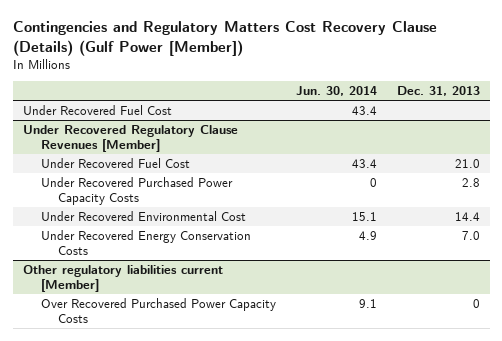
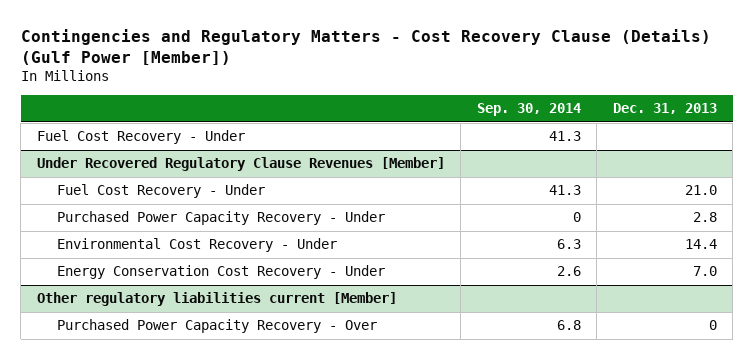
[12,21,437,56] Contingencies and Regulatory Matters Cost Recovery Clause (Details) (Gulf Power [Member]) -> [20,28,711,65] Contingencies and Regulatory Matters - Cost Recovery Clause (Details) (Gulf Power [Member])
[295,86,377,97] Jun. 30, 2014 -> none
none -> [476,103,581,117] Sep. 30, 2014
[22,105,172,116] Under Recovered Fuel Cost -> [36,130,245,145] Fuel Cost Recovery - Under
[40,158,190,169] Under Recovered Fuel Cost -> [56,184,265,199] Fuel Cost Recovery - Under
[40,177,233,205] Under Recovered Purchased Power Capacity Costs -> [56,211,385,226] Purchased Power Capacity Recovery - Under
[40,211,246,222] Under Recovered Environmental Cost -> [56,238,337,253] Environmental Cost Recovery - Under
[40,230,251,255] Under Recovered Energy Conservation Costs -> [56,265,385,280] Energy Conservation Cost Recovery - Under
[40,298,276,323] Over Recovered Purchased Power Capacity Costs -> [56,319,377,334] Purchased Power Capacity Recovery - Over

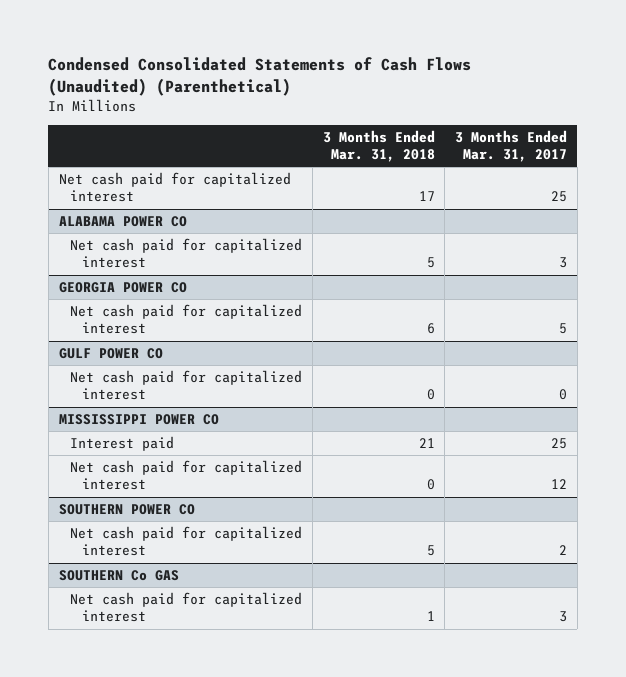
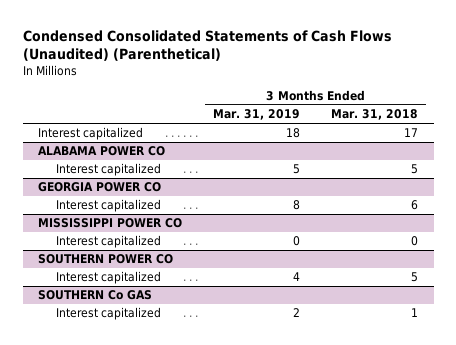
[455,129,568,163] 3 Months Ended Mar. 31, 2017 -> none
none -> [213,109,301,121] Mar. 31, 2019
[58,171,291,203] Net cash paid for capitalized interest -> [38,127,144,141] Interest capitalized
[70,237,303,269] Net cash paid for capitalized interest -> [56,163,162,177] Interest capitalized
[58,347,163,359] GULF POWER CO -> none
[70,369,303,401] Net cash paid for capitalized interest -> none
[70,303,303,335] Net cash paid for capitalized interest -> [56,199,162,213] Interest capitalized
[70,435,175,451] Interest paid -> none
[70,459,303,491] Net cash paid for capitalized interest -> [56,235,162,249] Interest capitalized
[70,525,303,557] Net cash paid for capitalized interest -> [56,271,162,285] Interest capitalized
[70,591,303,623] Net cash paid for capitalized interest -> [56,307,162,321] Interest capitalized

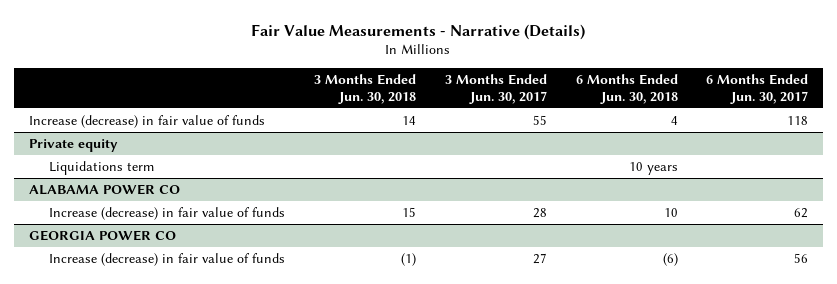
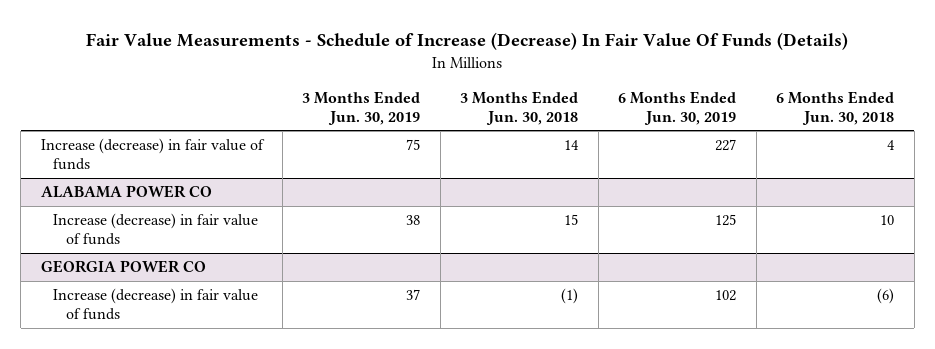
[251,23,586,40] Fair Value Measurements - Narrative (Details) -> [86,31,849,50] Fair Value Measurements - Schedule of Increase (Decrease) In Fair Value Of Funds (Details)
[444,74,547,105] 3 Months Ended Jun. 30, 2017 -> none
[706,74,809,105] 6 Months Ended Jun. 30, 2017 -> none
none -> [302,90,421,125] 3 Months Ended Jun. 30, 2019
none -> [618,90,737,125] 6 Months Ended Jun. 30, 2019
[28,138,118,152] Private equity -> none
[48,160,154,175] Liquidations term -> none

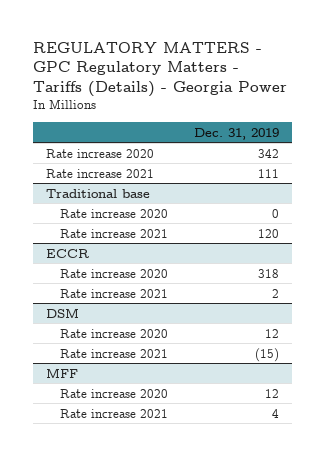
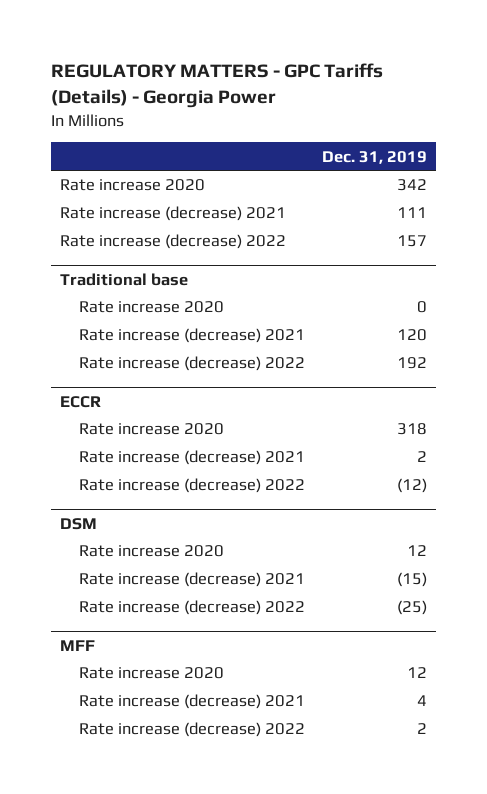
[32,41,287,98] REGULATORY MATTERS - GPC Regulatory Matters - Tariffs (Details) - Georgia Power -> [51,63,384,109] REGULATORY MATTERS - GPC Tariffs (Details) - Georgia Power
[45,168,154,178] Rate increase 2021 -> [59,206,286,222] Rate increase (decrease) 2021
none -> [59,234,286,250] Rate increase (decrease) 2022
[59,228,168,238] Rate increase 2021 -> [78,328,305,344] Rate increase (decrease) 2021
none -> [78,356,305,372] Rate increase (decrease) 2022
[59,288,168,298] Rate increase 2021 -> [78,450,305,466] Rate increase (decrease) 2021
none -> [78,478,305,494] Rate increase (decrease) 2022
[59,348,168,358] Rate increase 2021 -> [78,572,305,588] Rate increase (decrease) 2021
none -> [78,600,305,616] Rate increase (decrease) 2022
[59,408,168,418] Rate increase 2021 -> [78,694,305,710] Rate increase (decrease) 2021
none -> [78,722,305,738] Rate increase (decrease) 2022

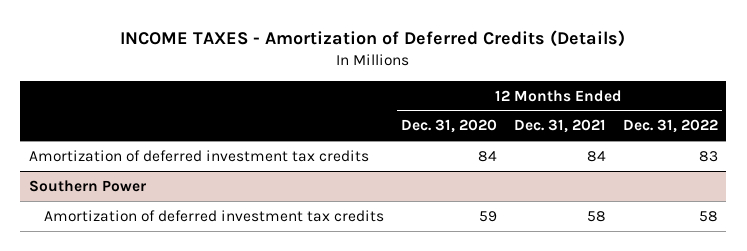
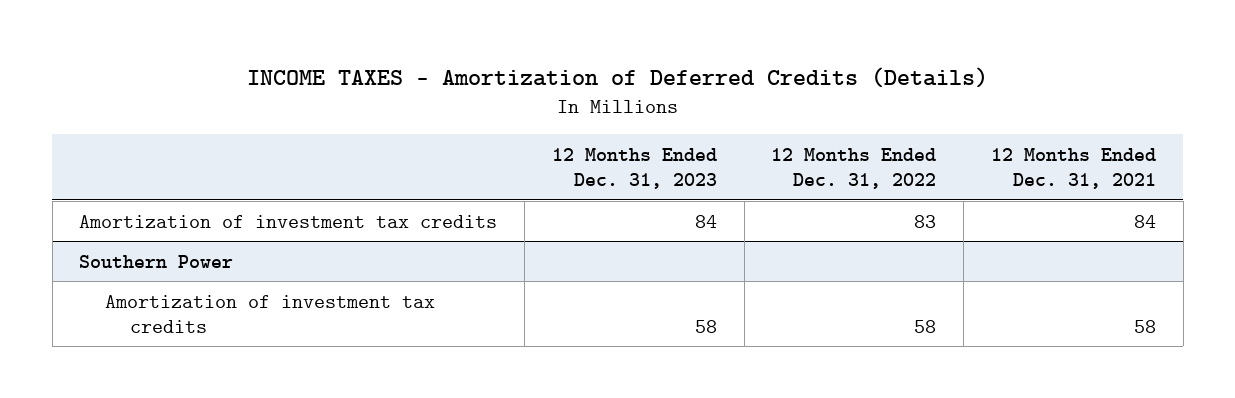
[400,119,497,134] Dec. 31, 2020 -> none
none -> [551,148,717,190] 12 Months Ended Dec. 31, 2023
[28,149,369,162] Amortization of deferred investment tax credits -> [79,214,498,228] Amortization of investment tax credits
[43,209,384,222] Amortization of deferred investment tax credits -> [104,294,435,333] Amortization of investment tax credits

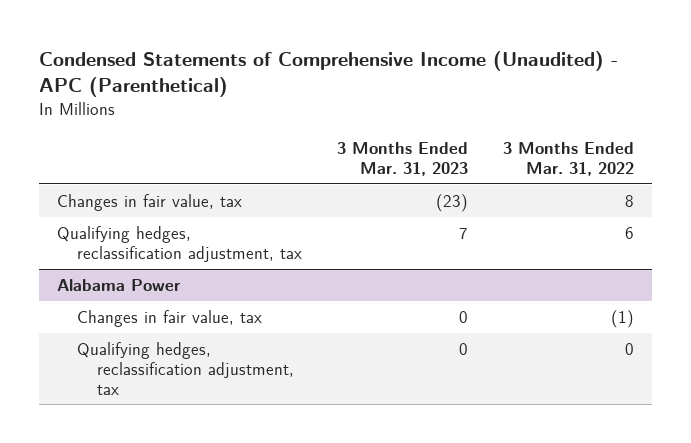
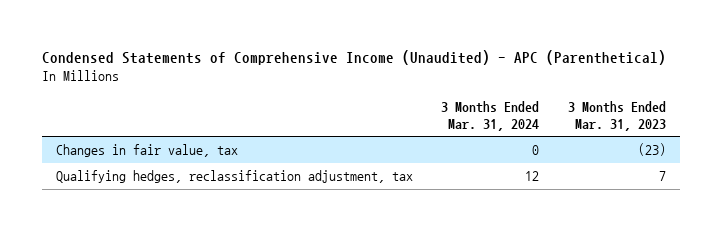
[503,141,635,176] 3 Months Ended Mar. 31, 2022 -> none
none -> [441,100,540,131] 3 Months Ended Mar. 31, 2024
[56,278,181,291] Alabama Power -> none
[76,309,262,327] Changes in fair value, tax -> none
[76,341,294,395] Qualifying hedges, reclassification adjustment, tax -> none

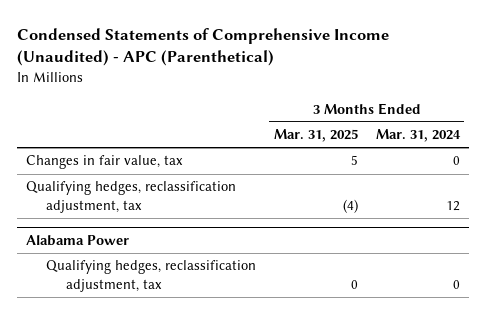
[567,100,666,131] 3 Months Ended Mar. 31, 2023 -> none
none -> [273,129,358,143] Mar. 31, 2025
none -> [25,234,129,246] Alabama Power
none -> [46,260,257,293] Qualifying hedges, reclassification adjustment, tax

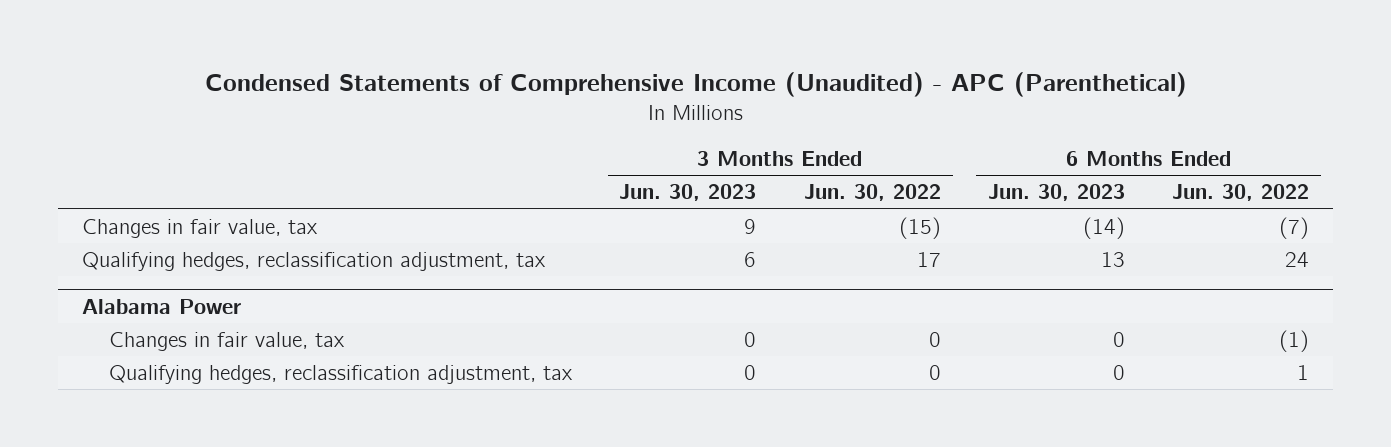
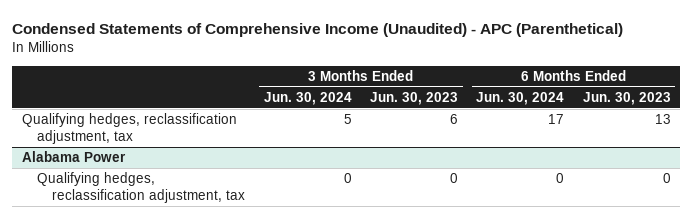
[803,184,941,202] Jun. 30, 2022 -> none
[1172,184,1310,202] Jun. 30, 2022 -> none
none -> [263,91,352,105] Jun. 30, 2024
none -> [476,91,565,105] Jun. 30, 2024
[81,219,318,239] Changes in fair value, tax -> none
[109,332,346,352] Changes in fair value, tax -> none

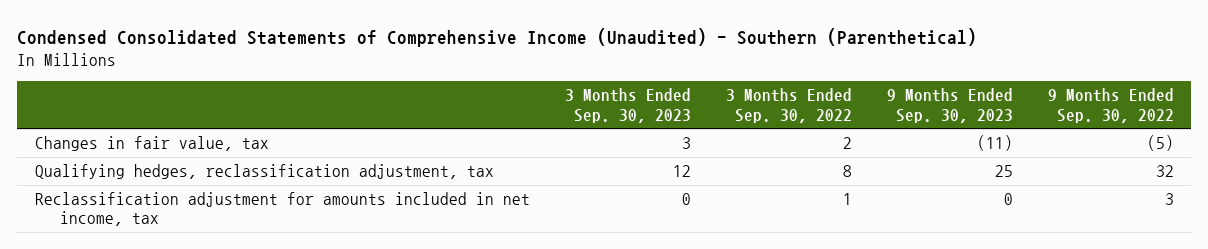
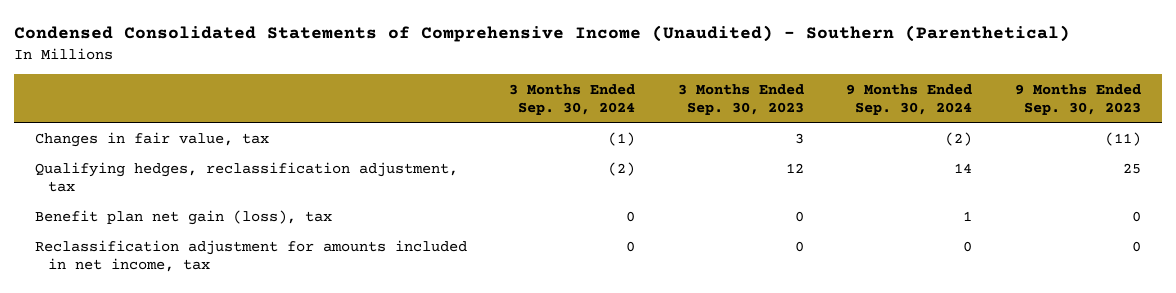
[725,88,852,123] 3 Months Ended Sep. 30, 2022 -> none
[1047,88,1174,123] 9 Months Ended Sep. 30, 2022 -> none
none -> [509,83,636,115] 3 Months Ended Sep. 30, 2024
none -> [846,83,973,115] 9 Months Ended Sep. 30, 2024
none -> [34,209,332,225] Benefit plan net gain (loss), tax

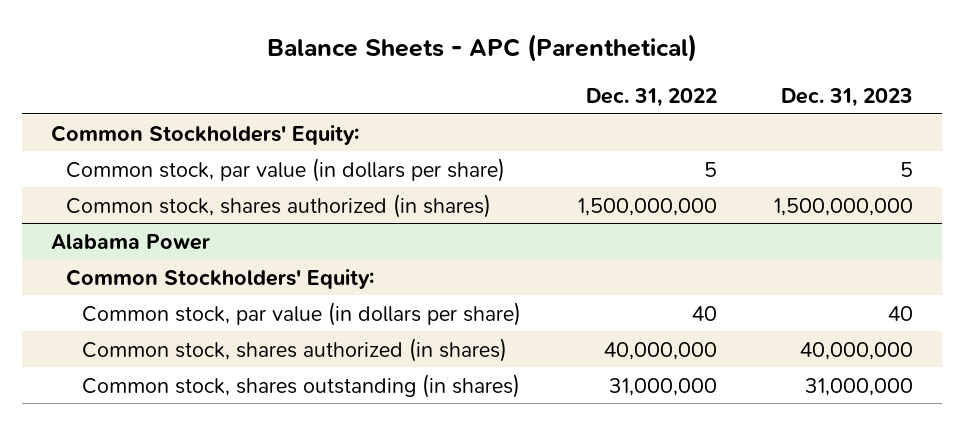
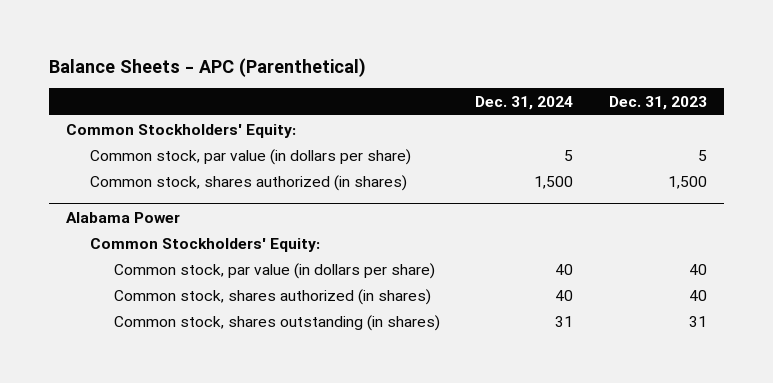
[586,87,718,107] Dec. 31, 2022 -> none
none -> [475,96,574,111] Dec. 31, 2024
[774,197,914,216] 1,500,000,000 -> [667,175,707,189] 1,500
[800,341,914,360] 40,000,000 -> [688,289,707,301] 40
[805,377,914,396] 31,000,000 -> [688,315,707,327] 31

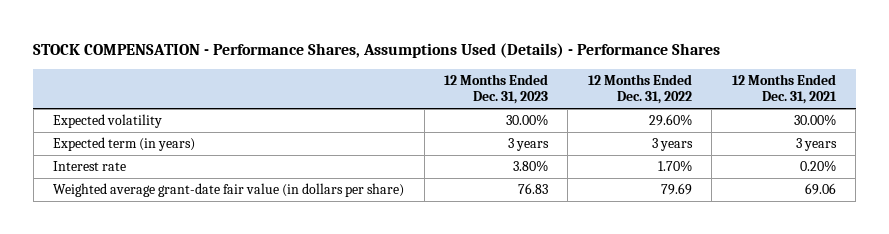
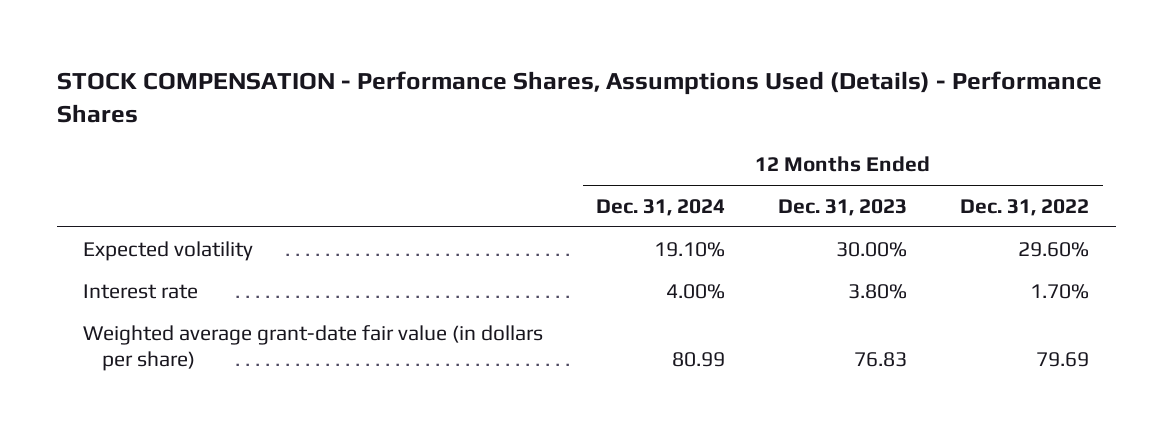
[731,74,837,105] 12 Months Ended Dec. 31, 2021 -> none
none -> [596,198,726,216] Dec. 31, 2024
[53,137,196,152] Expected term (in years) -> none

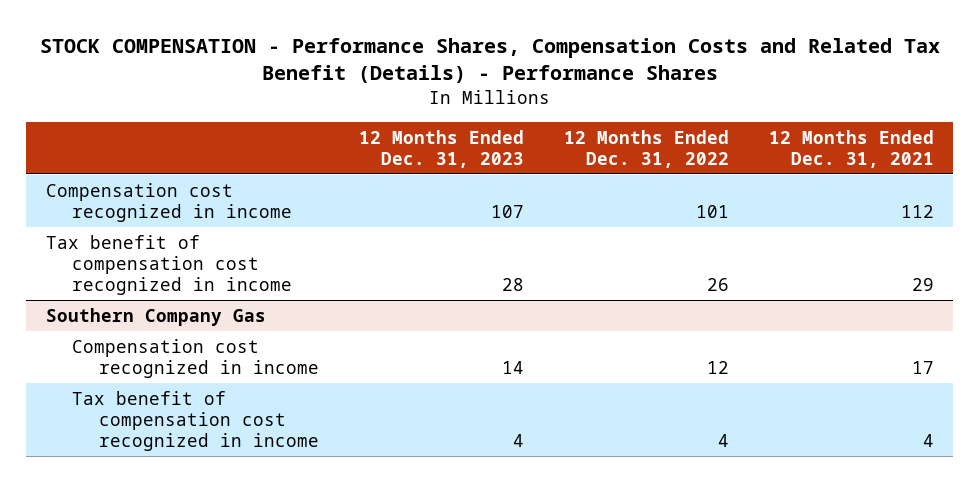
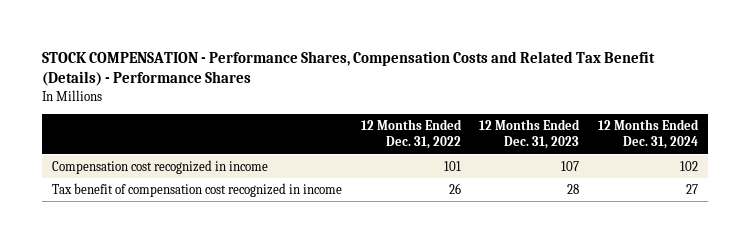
[768,129,934,168] 12 Months Ended Dec. 31, 2021 -> none
none -> [598,119,700,150] 12 Months Ended Dec. 31, 2024
[45,307,266,326] Southern Company Gas -> none
[72,338,319,378] Compensation cost recognized in income -> none
[72,390,319,451] Tax benefit of compensation cost recognized in income -> none

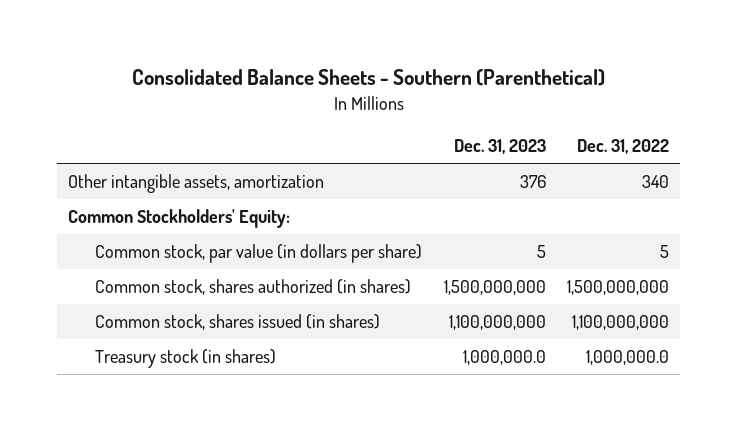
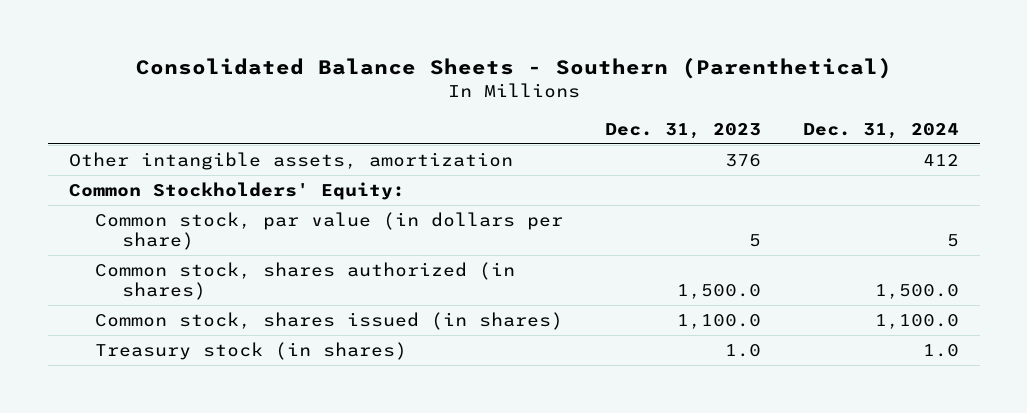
[577,139,670,155] Dec. 31, 2022 -> none
none -> [802,122,959,139] Dec. 31, 2024
[443,280,546,296] 1,500,000,000 -> [677,284,762,300] 1,500.0
[448,315,546,331] 1,100,000,000 -> [677,313,762,329] 1,100.0
[462,350,546,366] 1,000,000.0 -> [725,343,762,357] 1.0

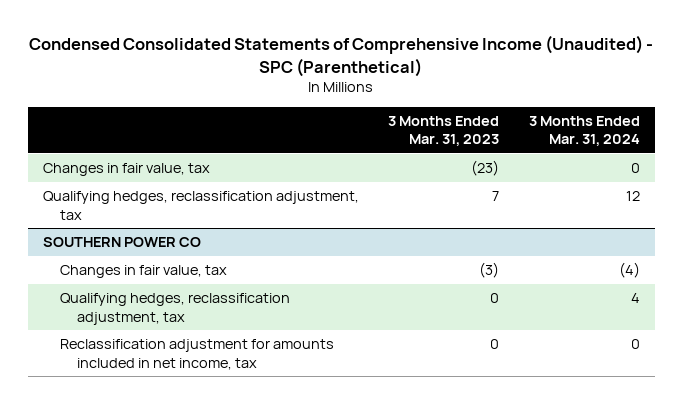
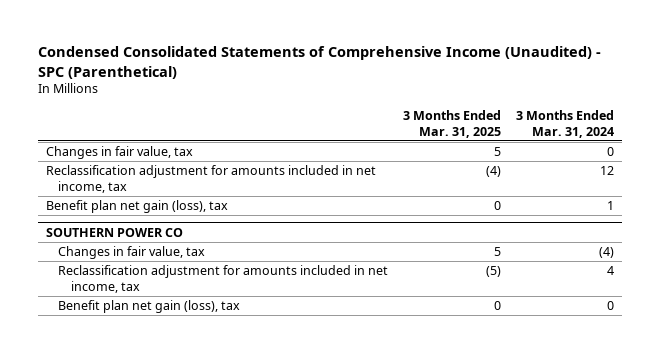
[388,115,500,147] 3 Months Ended Mar. 31, 2023 -> none
none -> [403,109,502,138] 3 Months Ended Mar. 31, 2025
[42,191,359,220] Qualifying hedges, reclassification adjustment, tax -> [45,164,376,193] Reclassification adjustment for amounts included in net income, tax
none -> [45,199,228,213] Benefit plan net gain (loss), tax
[59,339,334,370] Reclassification adjustment for amounts included in net income, tax -> none
[59,293,290,325] Qualifying hedges, reclassification adjustment, tax -> [58,264,389,293] Reclassification adjustment for amounts included in net income, tax
none -> [58,299,241,313] Benefit plan net gain (loss), tax

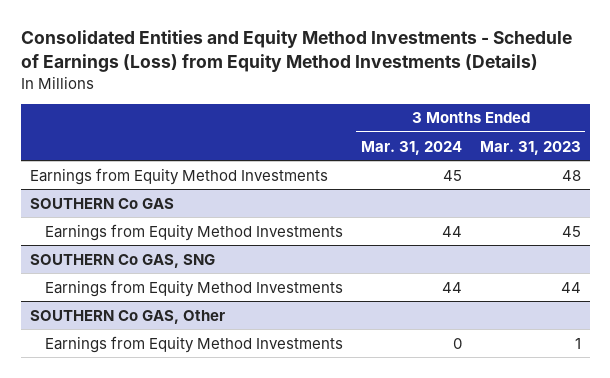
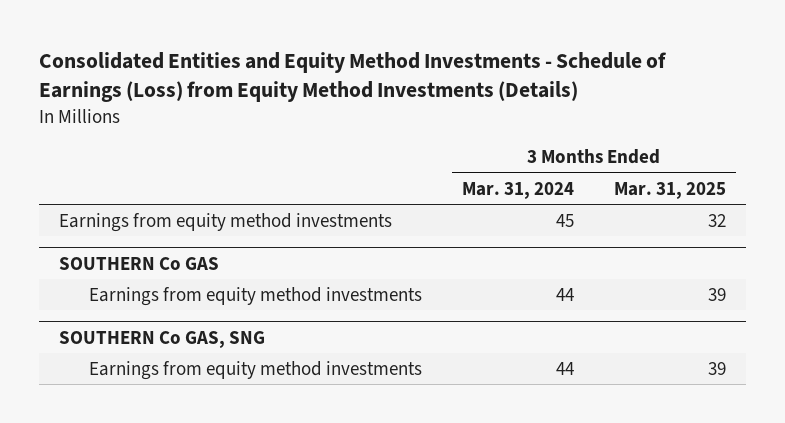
[479,140,581,155] Mar. 31, 2023 -> none
none -> [614,181,727,199] Mar. 31, 2025
[29,167,328,185] Earnings from Equity Method Investments -> [58,212,392,232] Earnings from equity method investments
[45,223,344,241] Earnings from Equity Method Investments -> [88,286,422,306] Earnings from equity method investments
[29,309,225,324] SOUTHERN Co GAS, Other -> none
[45,335,344,353] Earnings from Equity Method Investments -> none
[45,279,344,297] Earnings from Equity Method Investments -> [88,360,422,380] Earnings from equity method investments

